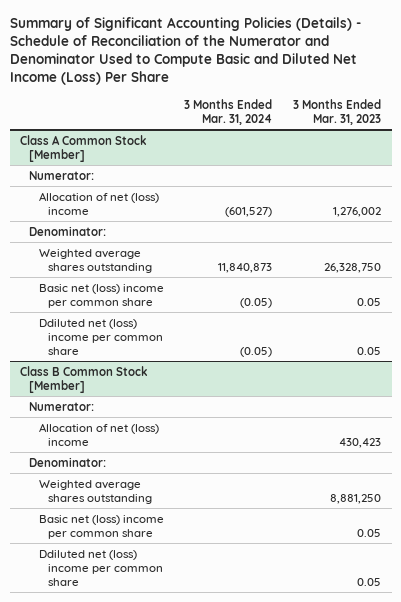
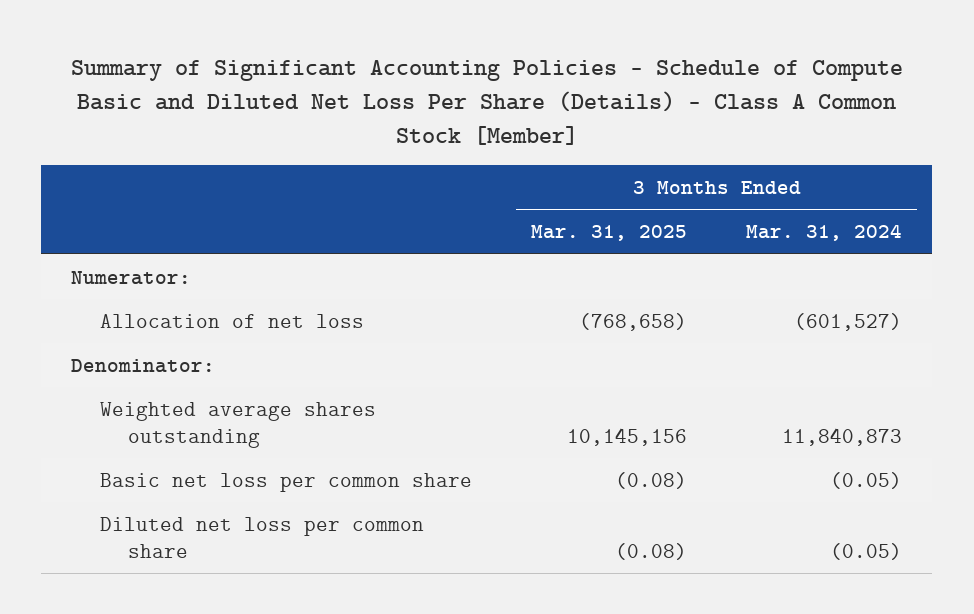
[9,16,361,86] Summary of Significant Accounting Policies (Details) - Schedule of Reconciliation of the Numerator and Denominator Used to Compute Basic and Diluted Net Income (Loss) Per Share -> [70,60,903,146] Summary of Significant Accounting Policies - Schedule of Compute Basic and Diluted Net Loss Per Share (Details) - Class A Common Stock [Member]
[293,98,382,125] 3 Months Ended Mar. 31, 2023 -> none
none -> [531,225,688,242] Mar. 31, 2025
[20,134,148,162] Class A Common Stock [Member] -> none
[38,191,159,215] Allocation of net (loss) income -> [99,313,364,328] Allocation of net loss
[20,365,149,393] Class B Common Stock [Member] -> none
[29,401,95,411] Numerator: -> none
[38,422,159,446] Allocation of net (loss) income -> none
[29,456,107,467] Denominator: -> none
[38,479,152,504] Weighted average shares outstanding -> none
[38,514,164,539] Basic net (loss) income per common share -> none
[38,549,163,586] Ddiluted net (loss) income per common share -> none
[38,283,164,308] Basic net (loss) income per common share -> [99,472,472,492] Basic net loss per common share
[38,318,163,355] Ddiluted net (loss) income per common share -> [99,516,424,558] Diluted net loss per common share

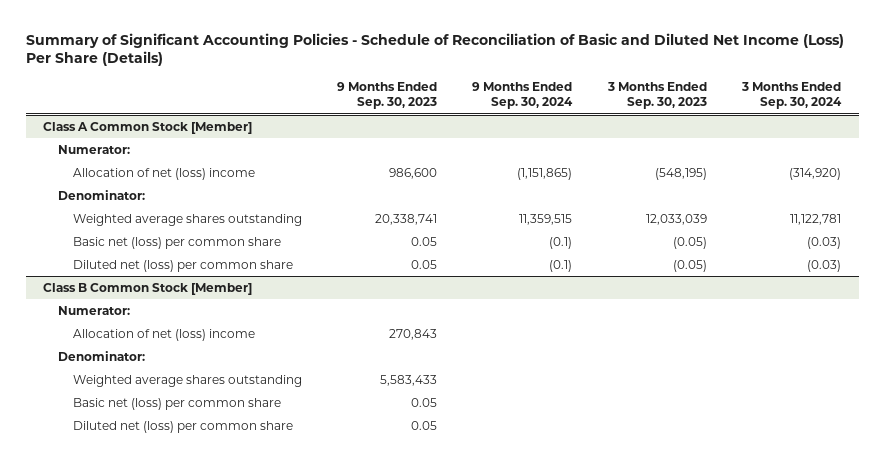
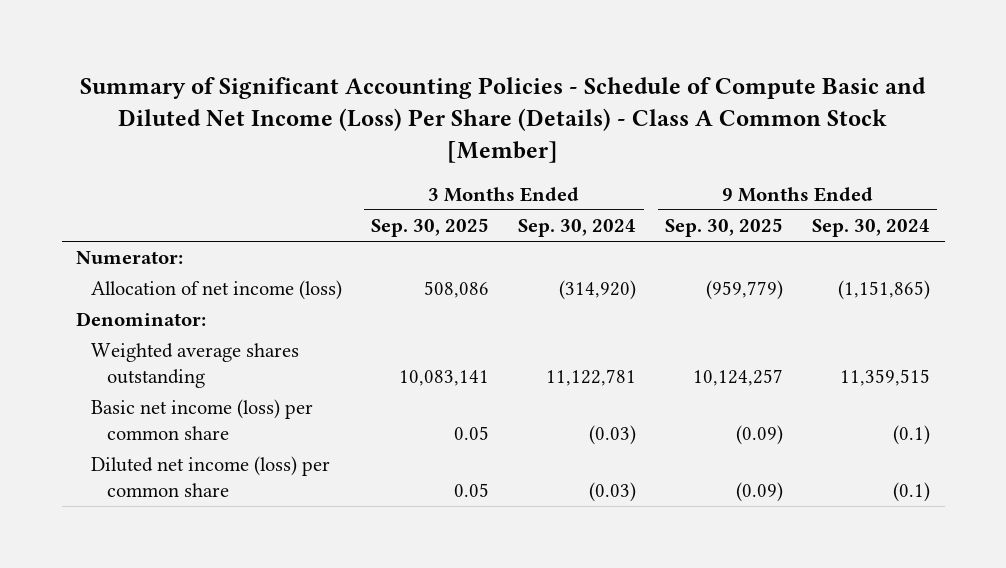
[25,32,844,67] Summary of Significant Accounting Policies - Schedule of Reconciliation of Basic and Diluted Net Income (Loss) Per Share (Details) -> [80,76,927,164] Summary of Significant Accounting Policies - Schedule of Compute Basic and Diluted Net Income (Loss) Per Share (Details) - Class A Common Stock [Member]
[336,82,437,110] 9 Months Ended Sep. 30, 2023 -> none
[606,82,707,110] 3 Months Ended Sep. 30, 2023 -> none
none -> [371,218,490,238] Sep. 30, 2025
none -> [665,218,784,238] Sep. 30, 2025
[43,121,253,134] Class A Common Stock [Member] -> none
[72,167,255,180] Allocation of net (loss) income -> [91,280,343,301] Allocation of net income (loss)
[43,282,253,295] Class B Common Stock [Member] -> none
[57,305,130,315] Numerator: -> none
[72,328,255,341] Allocation of net (loss) income -> none
[57,350,145,361] Denominator: -> none
[72,374,302,387] Weighted average shares outstanding -> none
[72,397,281,410] Basic net (loss) per common share -> none
[72,420,293,433] Diluted net (loss) per common share -> none
[72,236,281,249] Basic net (loss) per common share -> [91,399,314,441] Basic net income (loss) per common share
[72,259,293,272] Diluted net (loss) per common share -> [91,456,331,498] Diluted net income (loss) per common share

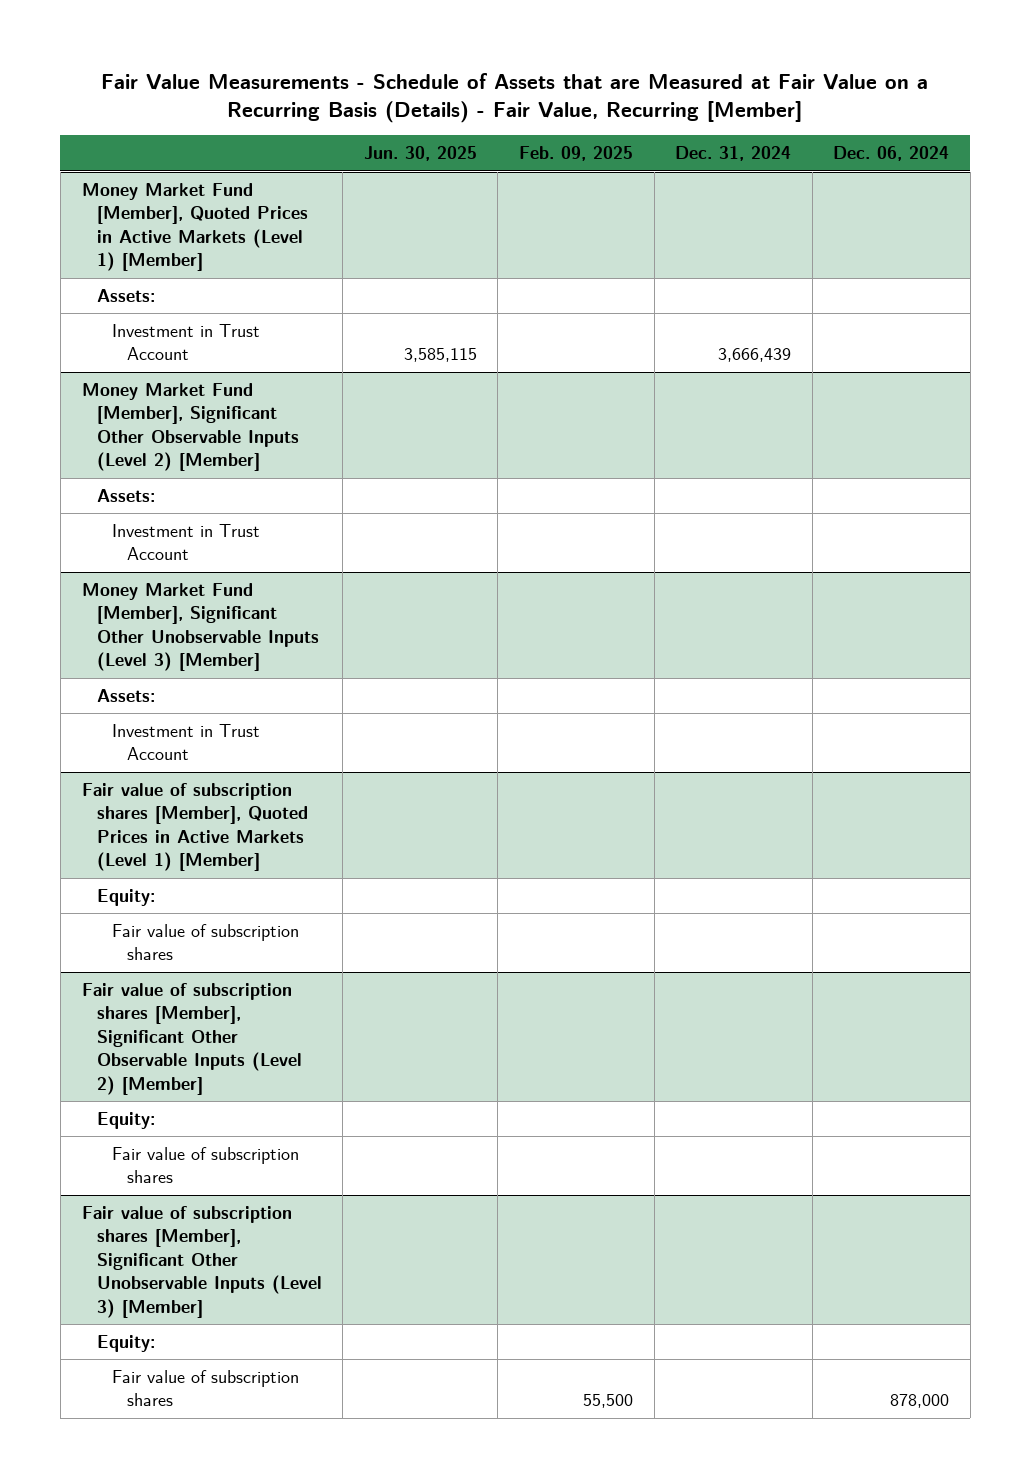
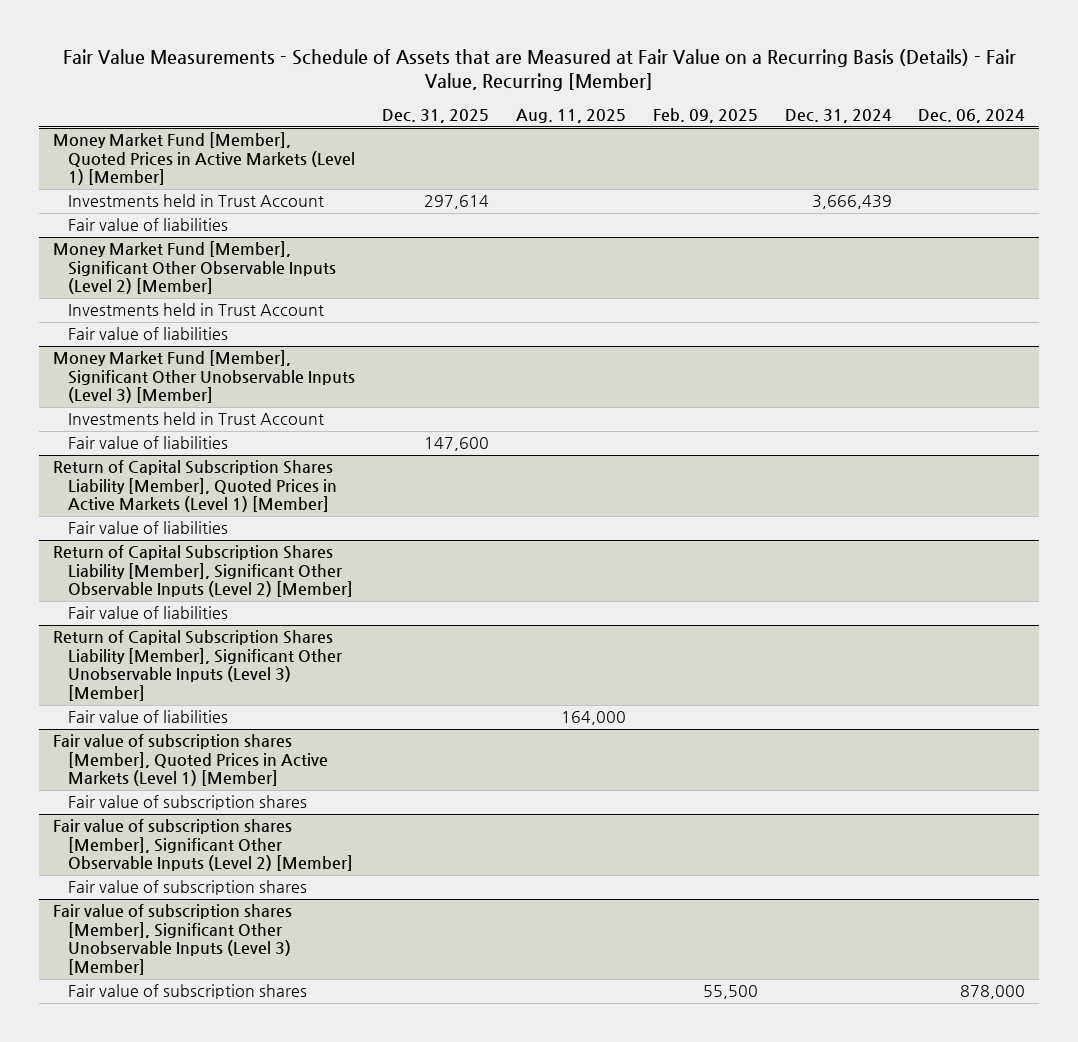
[363,146,477,162] Jun. 30, 2025 -> none
none -> [381,109,489,124] Dec. 31, 2025
none -> [515,109,626,124] Aug. 11, 2025
[96,289,155,303] Assets: -> none
[111,324,260,361] Investment in Trust Account -> [67,194,324,208] Investments held in Trust Account
none -> [67,218,228,232] Fair value of liabilities
[96,489,155,503] Assets: -> none
[111,524,260,561] Investment in Trust Account -> [67,303,324,317] Investments held in Trust Account
none -> [67,327,228,341] Fair value of liabilities
[96,689,155,703] Assets: -> none
[111,724,260,761] Investment in Trust Account -> [67,412,324,426] Investments held in Trust Account
none -> [67,436,228,450] Fair value of liabilities
none -> [52,460,337,513] Return of Capital Subscription Shares Liability [Member], Quoted Prices in Active Markets (Level 1) [Member]
none -> [67,521,228,535] Fair value of liabilities
none -> [52,545,353,598] Return of Capital Subscription Shares Liability [Member], Significant Other Observable Inputs (Level 2) [Member]
none -> [67,606,228,620] Fair value of liabilities
none -> [52,630,342,701] Return of Capital Subscription Shares Liability [Member], Significant Other Unobservable Inputs (Level 3) [Member]
none -> [67,710,228,724] Fair value of liabilities
[96,889,155,907] Equity: -> none
[96,1112,155,1130] Equity: -> none
[96,1335,155,1353] Equity: -> none

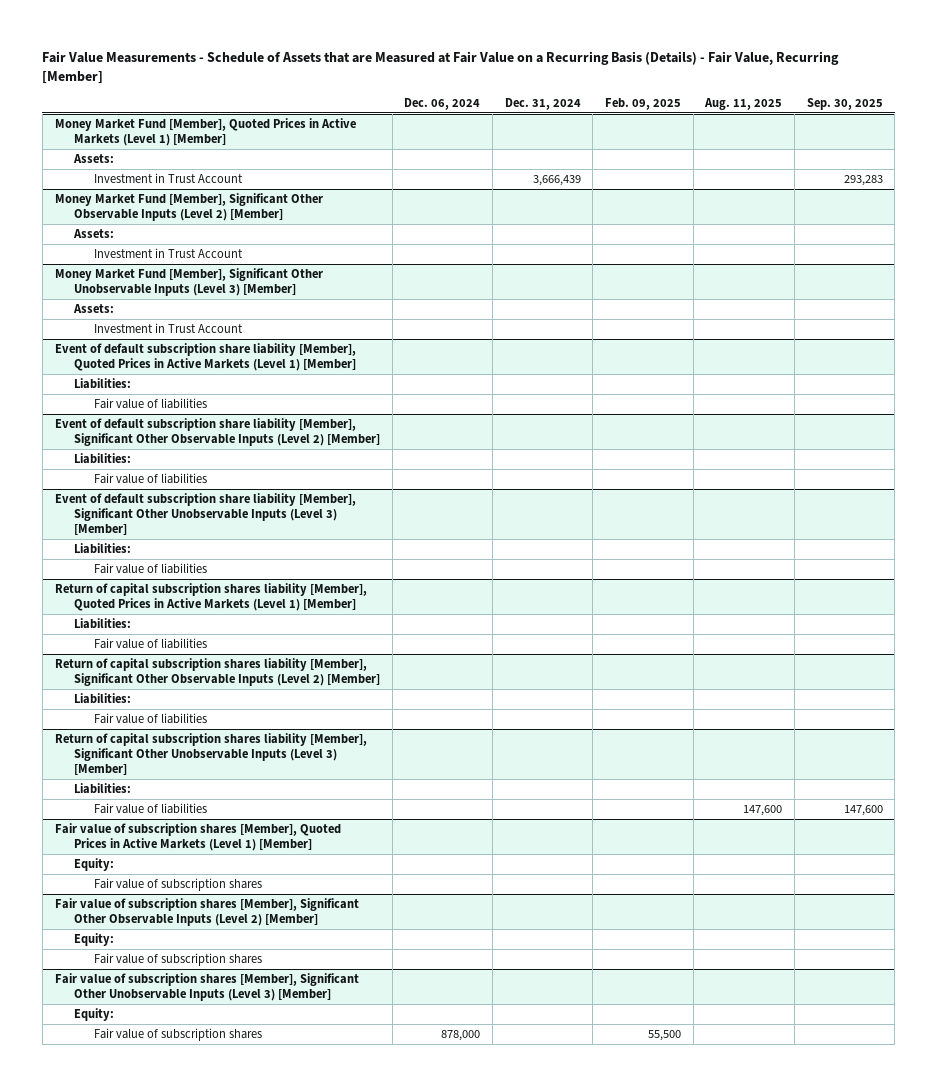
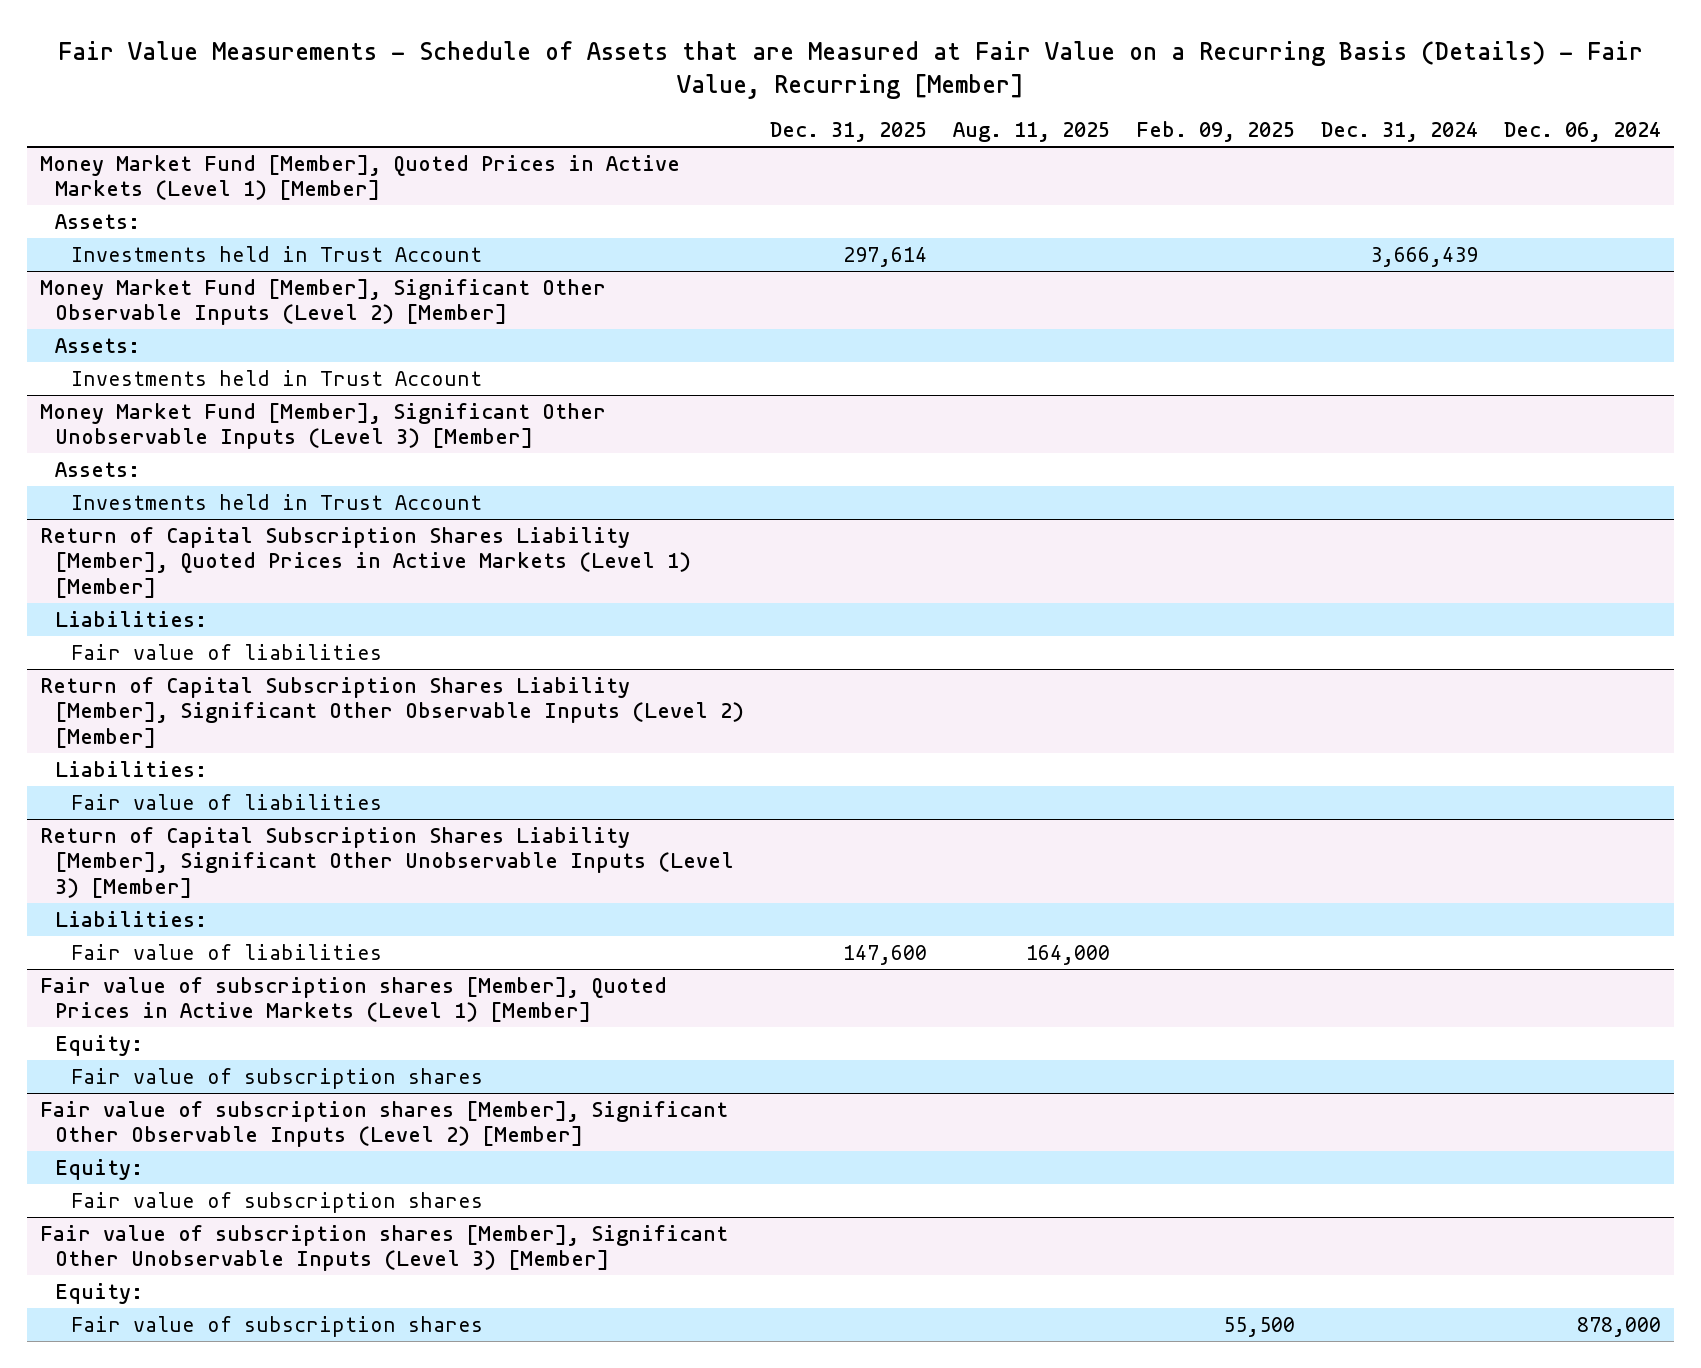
[806,97,883,110] Sep. 30, 2025 -> none
none -> [770,122,928,143] Dec. 31, 2025
[93,172,243,183] Investment in Trust Account -> [70,245,482,262] Investments held in Trust Account
[93,247,243,258] Investment in Trust Account -> [70,369,482,386] Investments held in Trust Account
[54,342,357,372] Event of default subscription share liability [Member], Quoted Prices in Active Markets (Level 1) [Member] -> none
[74,377,132,389] Liabilities: -> none
[93,397,207,409] Fair value of liabilities -> none
[54,417,381,447] Event of default subscription share liability [Member], Significant Other Observable Inputs (Level 2) [Member] -> none
[74,452,132,464] Liabilities: -> none
[93,472,207,484] Fair value of liabilities -> none
[54,492,356,536] Event of default subscription share liability [Member], Significant Other Unobservable Inputs (Level 3) [Member] -> none
[74,542,132,554] Liabilities: -> none
[93,562,207,574] Fair value of liabilities -> none
[93,322,243,333] Investment in Trust Account -> [70,493,482,510] Investments held in Trust Account
[54,582,367,612] Return of capital subscription shares liability [Member], Quoted Prices in Active Markets (Level 1) [Member] -> [39,526,692,598] Return of Capital Subscription Shares Liability [Member], Quoted Prices in Active Markets (Level 1) [Member]
[54,657,381,687] Return of capital subscription shares liability [Member], Significant Other Observable Inputs (Level 2) [Member] -> [39,676,745,748] Return of Capital Subscription Shares Liability [Member], Significant Other Observable Inputs (Level 2) [Member]
[54,732,367,776] Return of capital subscription shares liability [Member], Significant Other Unobservable Inputs (Level 3) [Member] -> [39,826,735,898] Return of Capital Subscription Shares Liability [Member], Significant Other Unobservable Inputs (Level 3) [Member]
[743,804,783,816] 147,600 -> [1026,944,1111,965] 164,000

